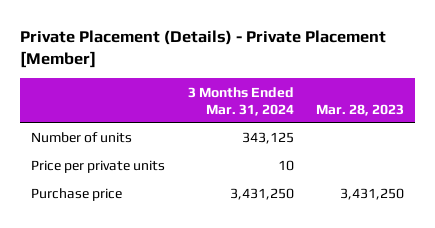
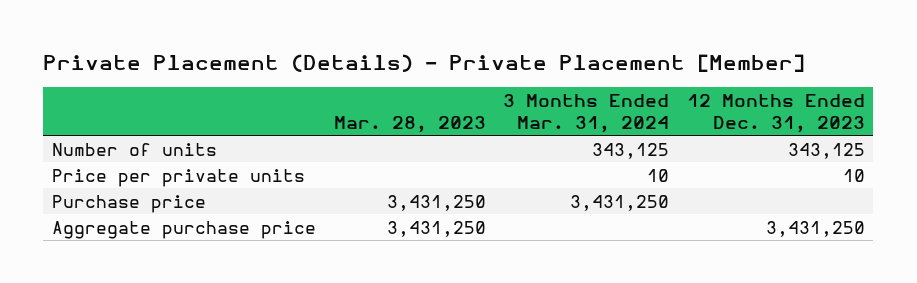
none -> [686,94,865,133] 12 Months Ended Dec. 31, 2023
none -> [52,220,317,239] Aggregate purchase price

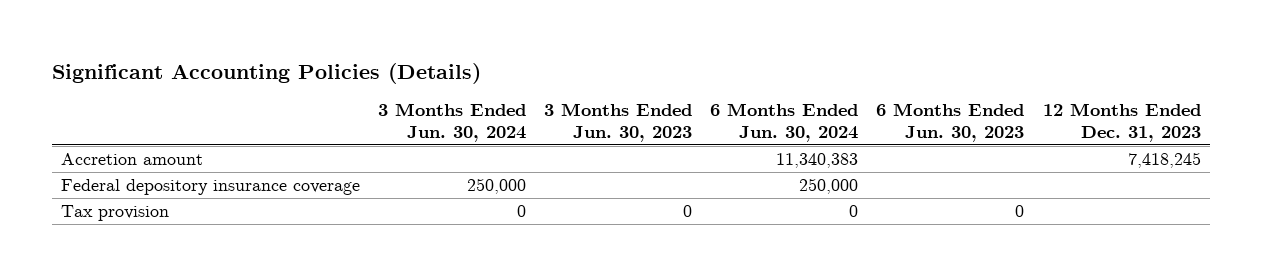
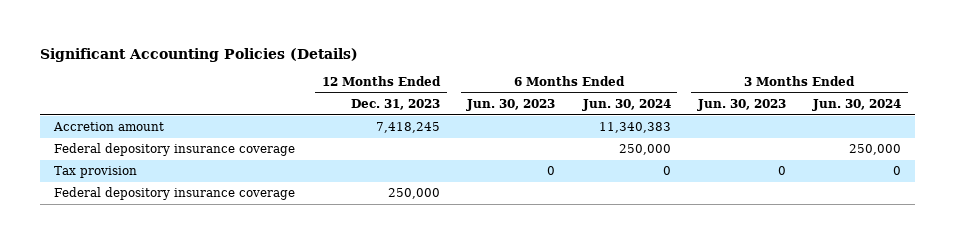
none -> [53,187,295,201] Federal depository insurance coverage

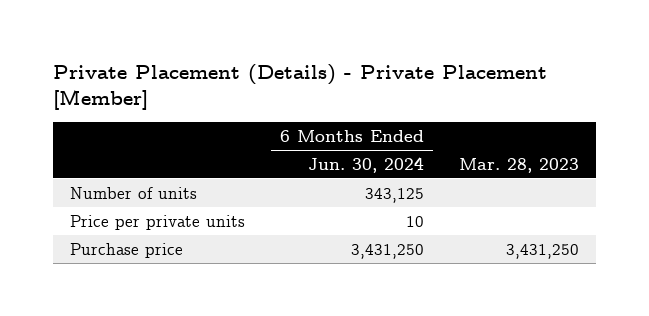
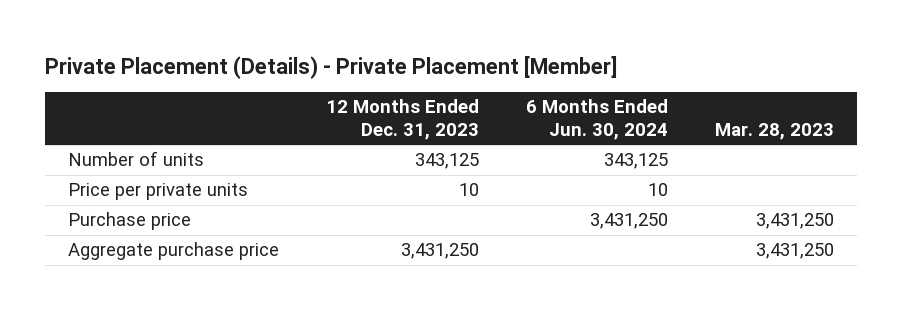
none -> [326,99,480,140] 12 Months Ended Dec. 31, 2023
none -> [68,242,280,261] Aggregate purchase price

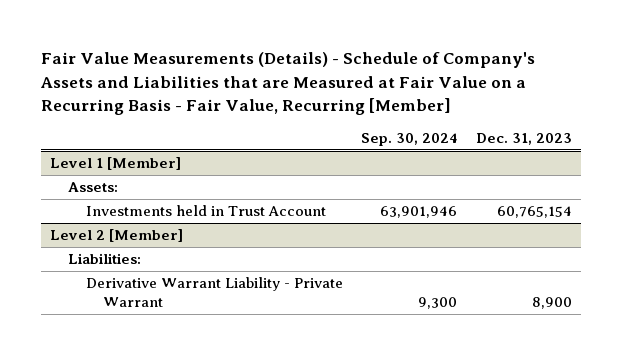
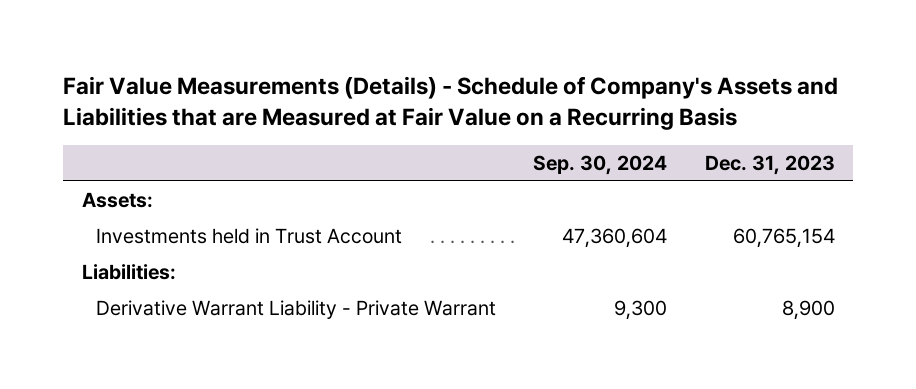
[40,52,536,115] Fair Value Measurements (Details) - Schedule of Company's Assets and Liabilities that are Measured at Fair Value on a Recurring Basis - Fair Value, Recurring [Member] -> [62,75,838,130] Fair Value Measurements (Details) - Schedule of Company's Assets and Liabilities that are Measured at Fair Value on a Recurring Basis
[50,157,182,171] Level 1 [Member] -> none
[50,229,184,243] Level 2 [Member] -> none
[380,206,458,219] 63,901,946 -> [562,228,668,249] 47,360,604

